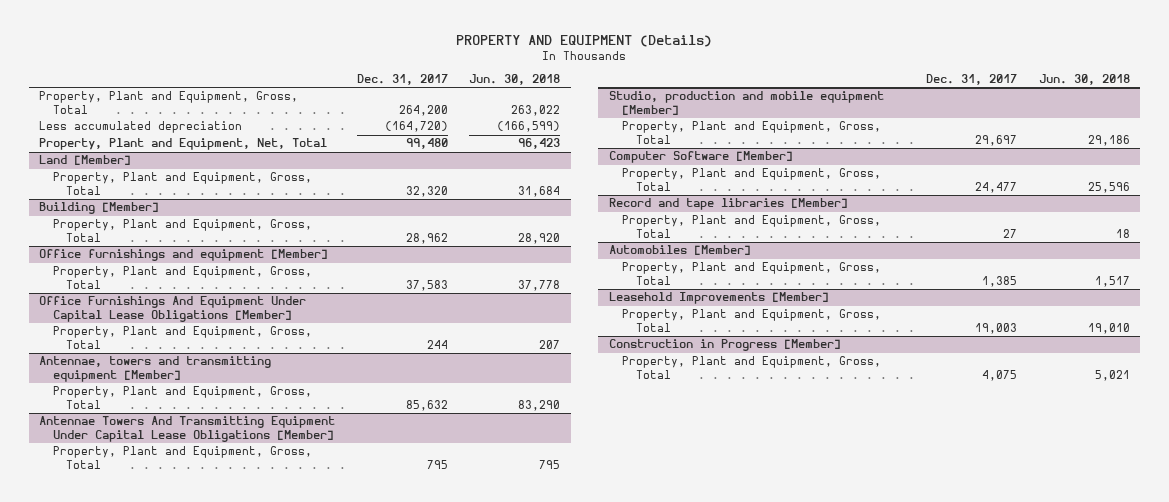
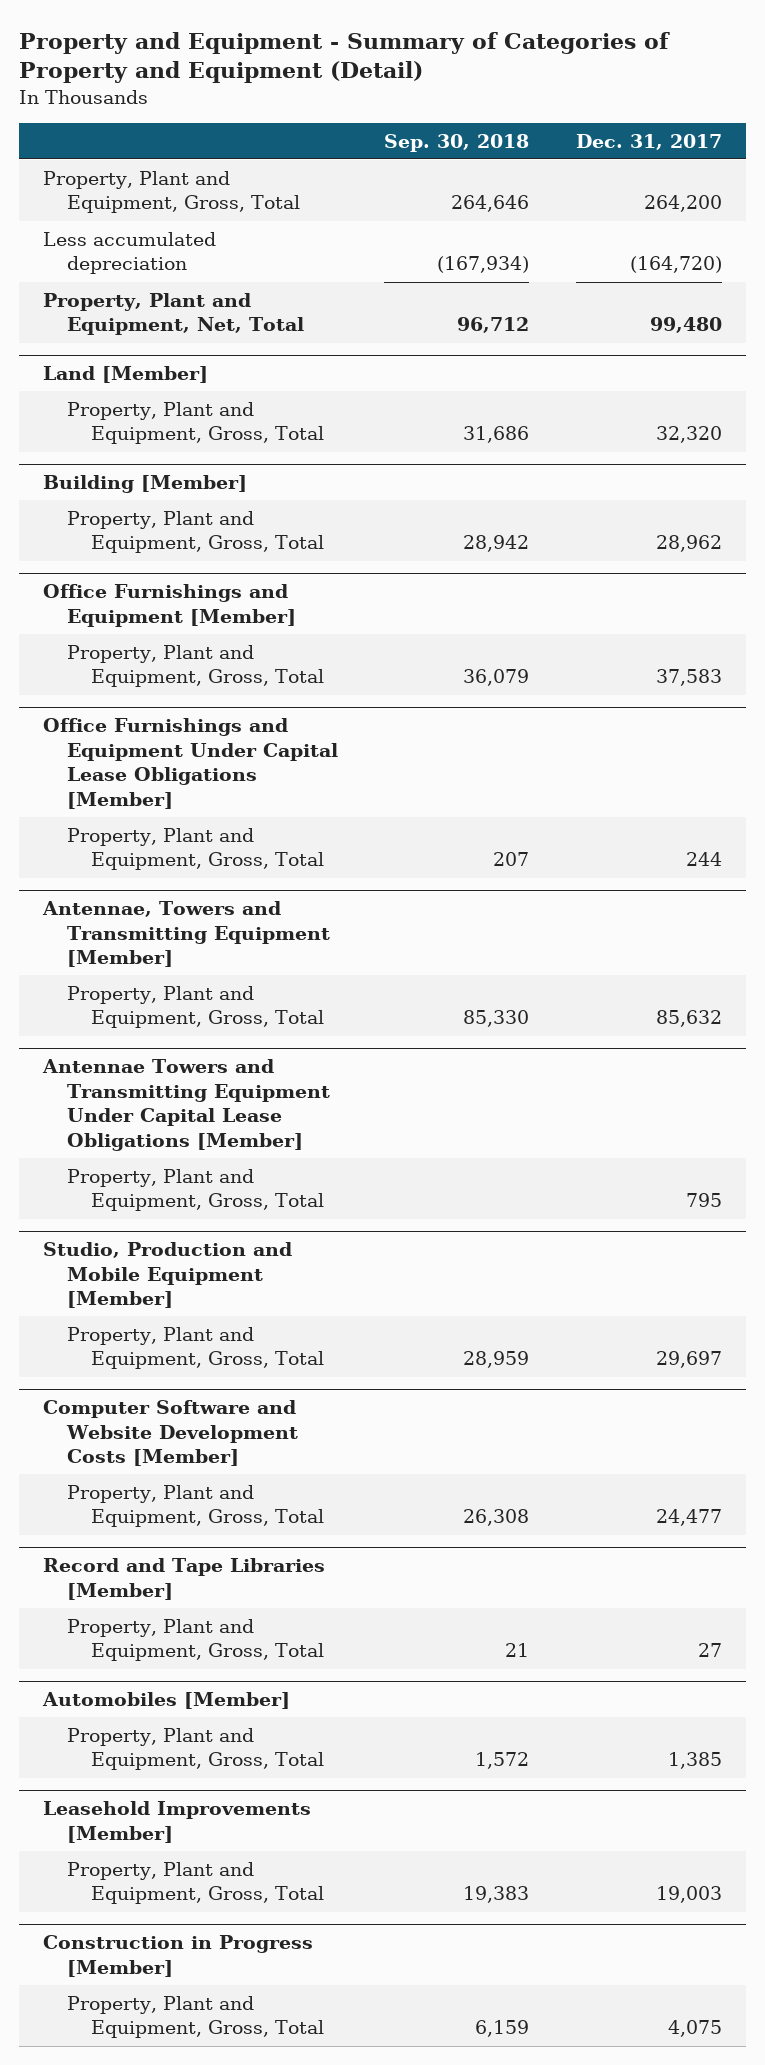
[456,35,713,48] PROPERTY AND EQUIPMENT (Details) -> [19,31,671,84] Property and Equipment - Summary of Categories of Property and Equipment (Detail)
[469,74,561,86] Jun. 30, 2018 -> none
none -> [384,133,530,152] Sep. 30, 2018
[39,249,329,262] Office furnishings and equipment [Member] -> [42,584,296,627] Office Furnishings and Equipment [Member]
[39,296,307,323] Office Furnishings And Equipment Under Capital Lease Obligations [Member] -> [42,718,338,809] Office Furnishings and Equipment Under Capital Lease Obligations [Member]
[39,356,272,383] Antennae, towers and transmitting equipment [Member] -> [41,901,330,968] Antennae, Towers and Transmitting Equipment [Member]
[39,416,336,443] Antennae Towers And Transmitting Equipment Under Capital Lease Obligations [Member] -> [41,1059,330,1151] Antennae Towers and Transmitting Equipment Under Capital Lease Obligations [Member]
[608,91,884,116] Studio, production and mobile equipment [Member] -> [42,1242,292,1309] Studio, Production and Mobile Equipment [Member]
[608,151,793,164] Computer Software [Member] -> none
none -> [42,1400,298,1467] Computer Software and Website Development Costs [Member]
[608,198,848,211] Record and tape libraries [Member] -> [42,1558,325,1600] Record and Tape Libraries [Member]

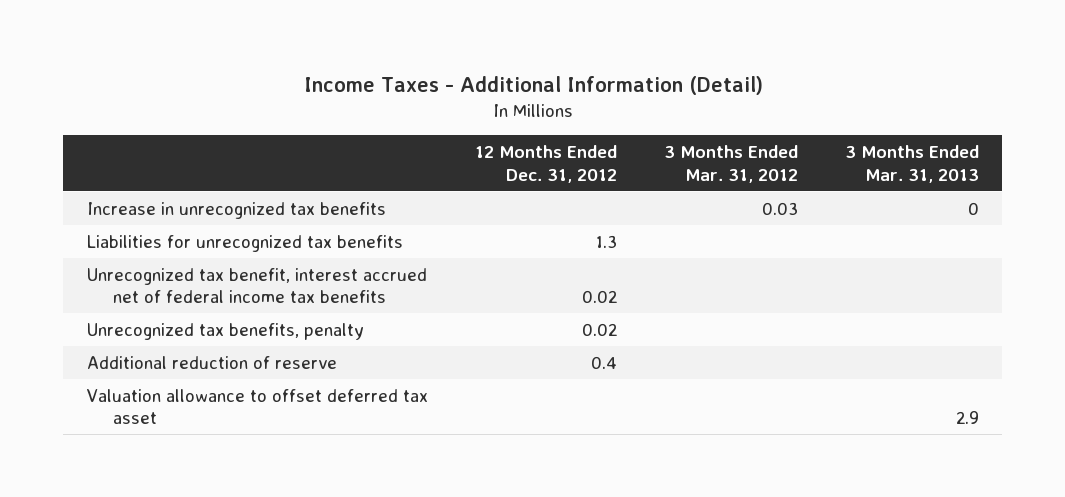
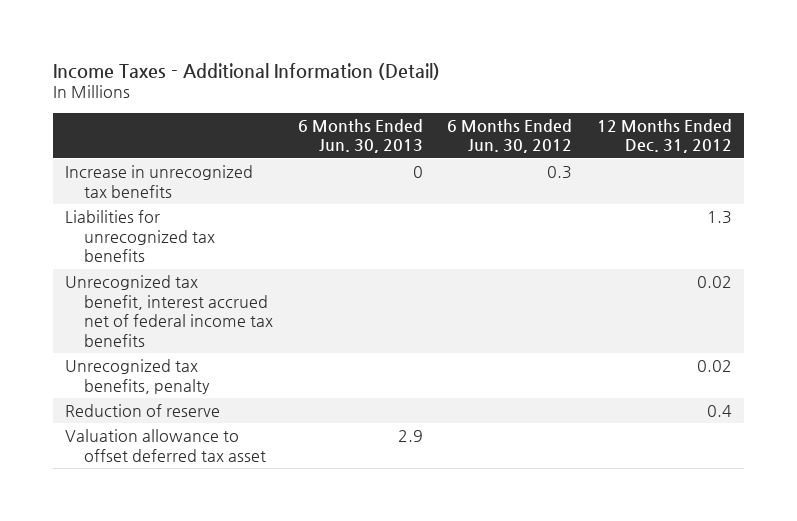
[663,145,798,183] 3 Months Ended Mar. 31, 2012 -> none
[844,145,979,183] 3 Months Ended Mar. 31, 2013 -> none
none -> [297,118,423,154] 6 Months Ended Jun. 30, 2013
none -> [447,118,573,154] 6 Months Ended Jun. 30, 2012
[86,355,337,369] Additional reduction of reserve -> [65,404,221,418] Reduction of reserve

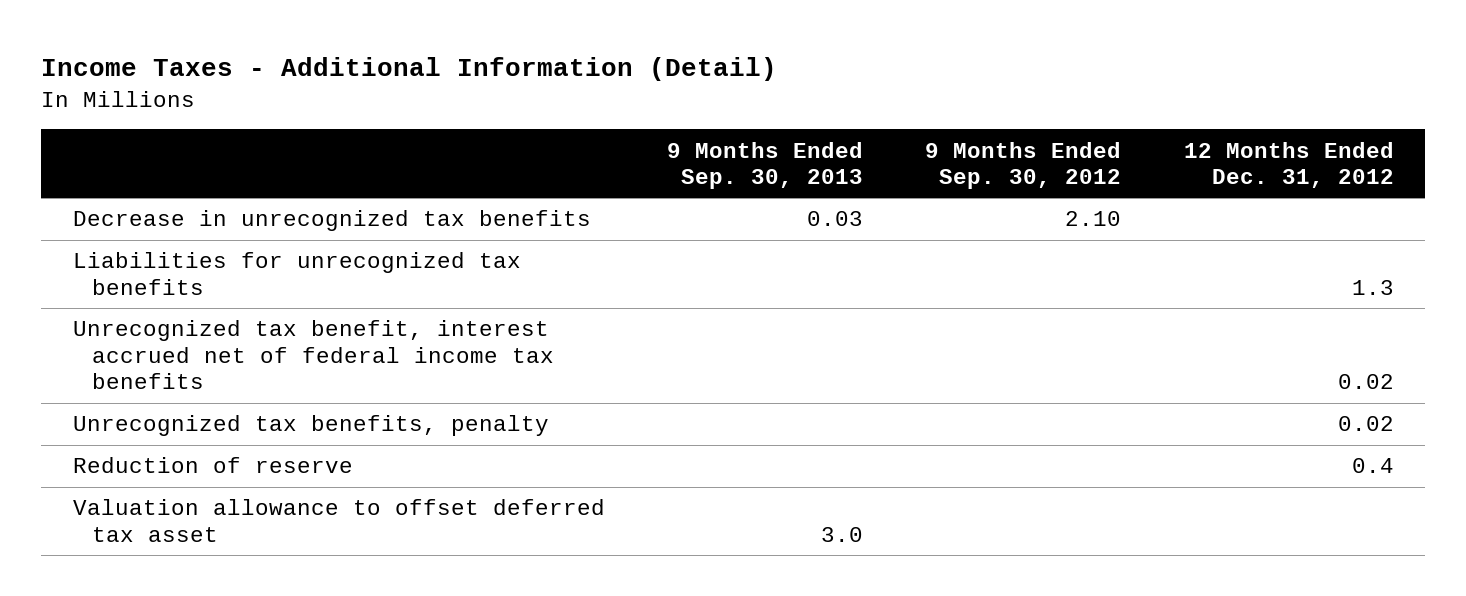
[297,118,423,154] 6 Months Ended Jun. 30, 2013 -> none
[447,118,573,154] 6 Months Ended Jun. 30, 2012 -> none
none -> [666,141,863,190] 9 Months Ended Sep. 30, 2013
none -> [925,141,1122,190] 9 Months Ended Sep. 30, 2012
[65,165,254,198] Increase in unrecognized tax benefits -> [72,210,591,232] Decrease in unrecognized tax benefits

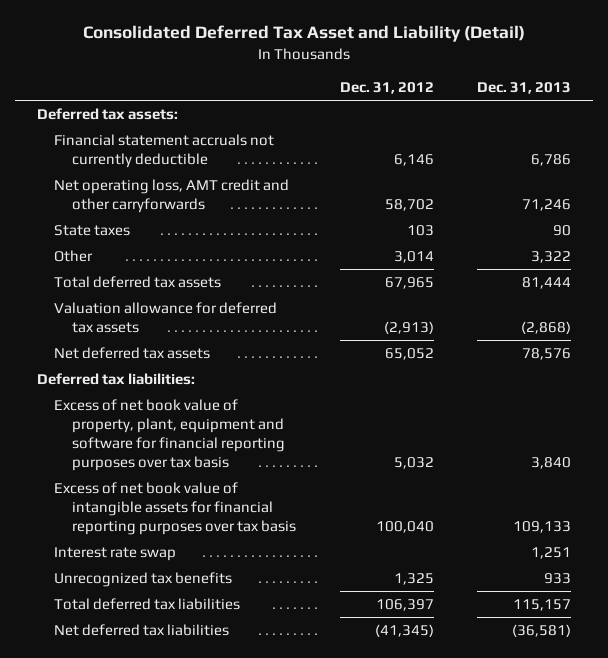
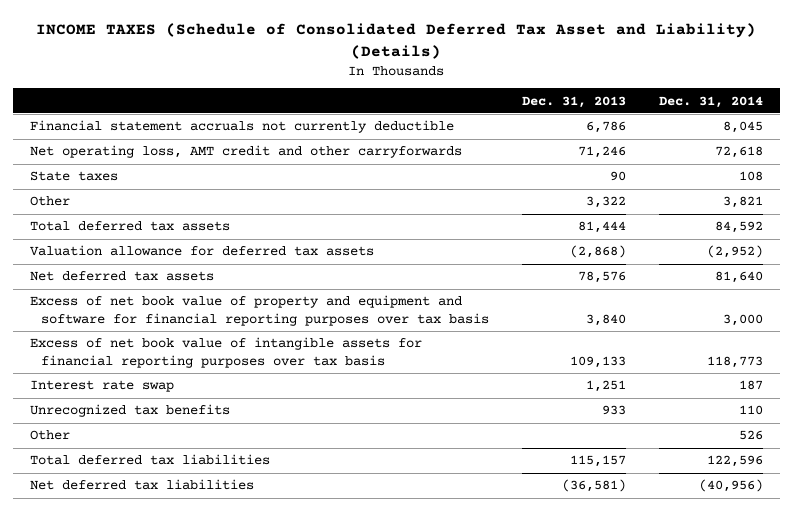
[83,25,526,43] Consolidated Deferred Tax Asset and Liability (Detail) -> [36,23,757,59] INCOME TAXES (Schedule of Consolidated Deferred Tax Asset and Liability) (Details)
[339,82,434,95] Dec. 31, 2012 -> none
none -> [659,95,764,108] Dec. 31, 2014
[36,107,178,120] Deferred tax assets: -> none
[36,372,195,385] Deferred tax liabilities: -> none
[54,398,286,471] Excess of net book value of property, plant, equipment and software for financial reporting purposes over tax basis -> [29,295,489,327] Excess of net book value of property and equipment and software for financial reporting purposes over tax basis
none -> [29,430,70,441] Other

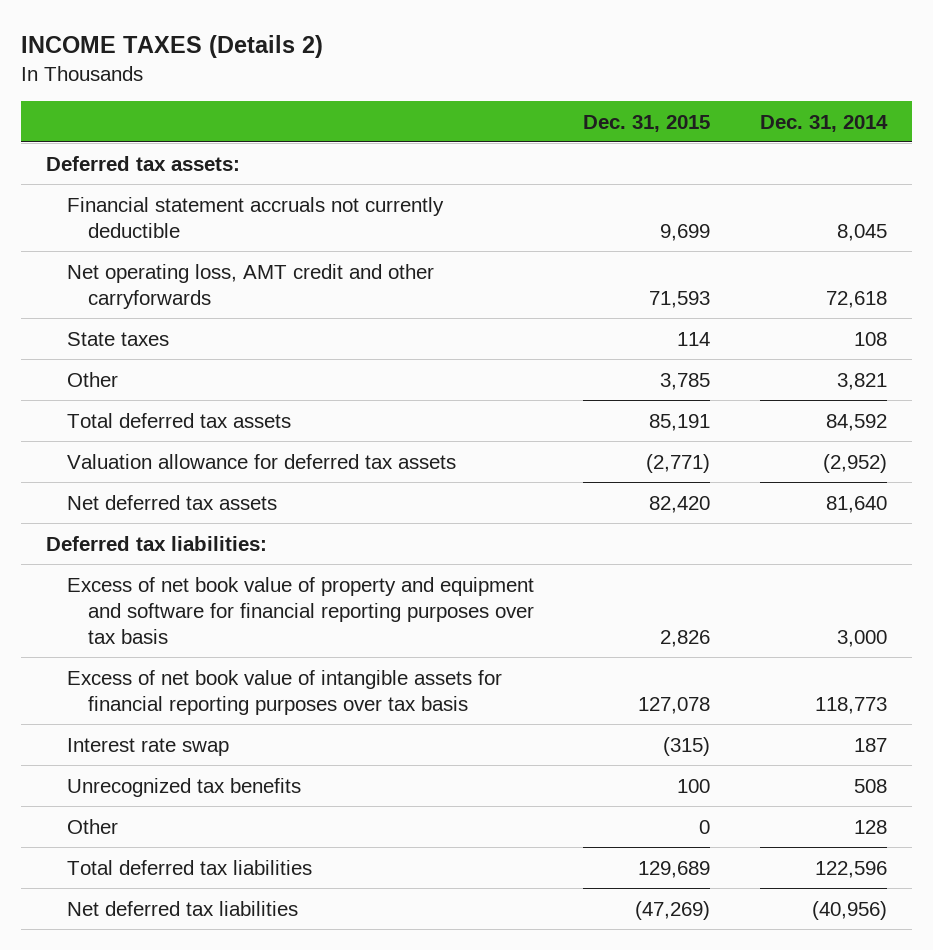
[36,23,757,59] INCOME TAXES (Schedule of Consolidated Deferred Tax Asset and Liability) (Details) -> [21,34,324,58] INCOME TAXES (Details 2)
[521,95,626,108] Dec. 31, 2013 -> none
none -> [583,114,711,132] Dec. 31, 2015
none -> [46,155,241,171] Deferred tax assets:
none -> [46,535,268,551] Deferred tax liabilities:
[739,405,764,416] 110 -> [853,778,887,793] 508
[739,430,764,441] 526 -> [853,819,887,834] 128

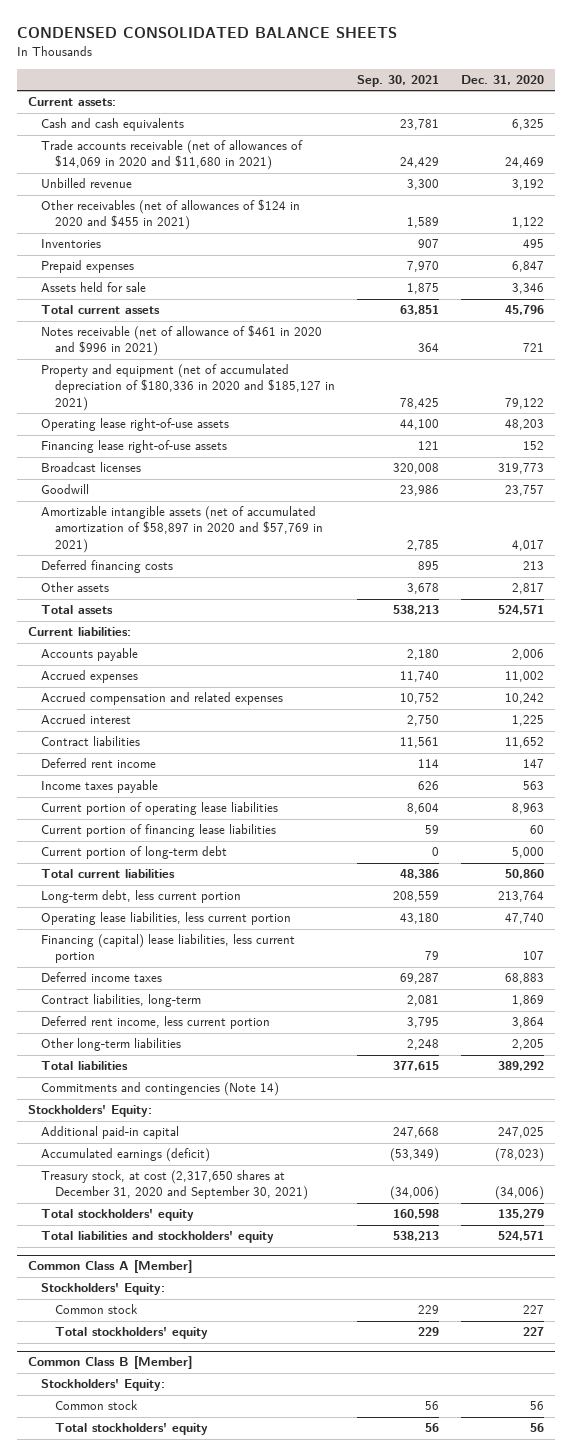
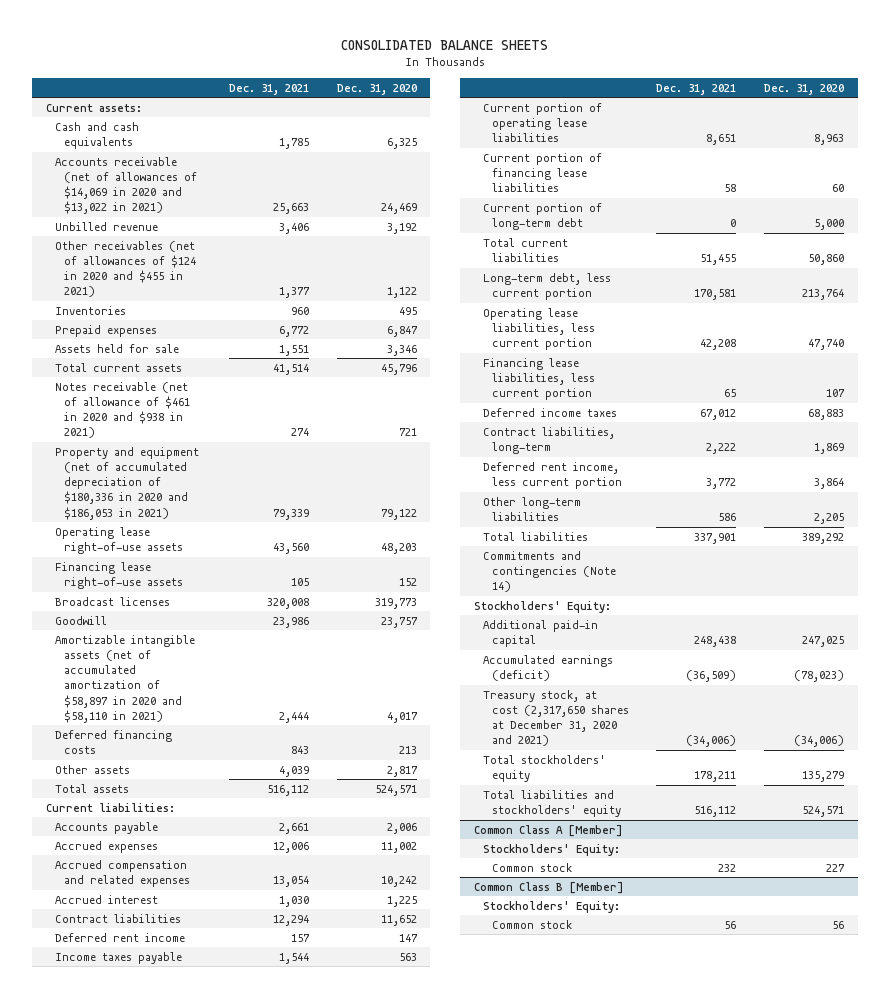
[17,26,398,38] CONDENSED CONSOLIDATED BALANCE SHEETS -> [341,40,549,51] CONSOLIDATED BALANCE SHEETS
[356,75,439,88] Sep. 30, 2021 -> none
none -> [228,83,309,95] Dec. 31, 2021
[41,140,304,171] Trade accounts receivable (net of allowances of $14,069 in 2020 and $11,680 in 2021) -> [54,156,197,215] Accounts receivable (net of allowances of $14,069 in 2020 and $13,022 in 2021)
[41,325,323,357] Notes receivable (net of allowance of $461 in 2020 and $996 in 2021) -> [54,381,190,439] Notes receivable (net of allowance of $461 in 2020 and $938 in 2021)
[41,364,335,411] Property and equipment (net of accumulated depreciation of $180,336 in 2020 and $185,127 in 2021) -> [54,446,199,520] Property and equipment (net of accumulated depreciation of $180,336 in 2020 and $186,053 in 2021)
[41,506,323,553] Amortizable intangible assets (net of accumulated amortization of $58,897 in 2020 and $57,769 in 2021) -> [54,634,195,723] Amortizable intangible assets (net of accumulated amortization of $58,897 in 2020 and $58,110 in 2021)
[41,934,296,964] Financing (capital) lease liabilities, less current portion -> [482,357,595,401] Financing lease liabilities, less current portion
[41,1170,308,1201] Treasury stock, at cost (2,317,650 shares at December 31, 2020 and September 30, 2021) -> [482,689,629,747] Treasury stock, at cost (2,317,650 shares at December 31, 2020 and 2021)
[54,1327,208,1340] Total stockholders' equity -> none
[54,1423,208,1436] Total stockholders' equity -> none

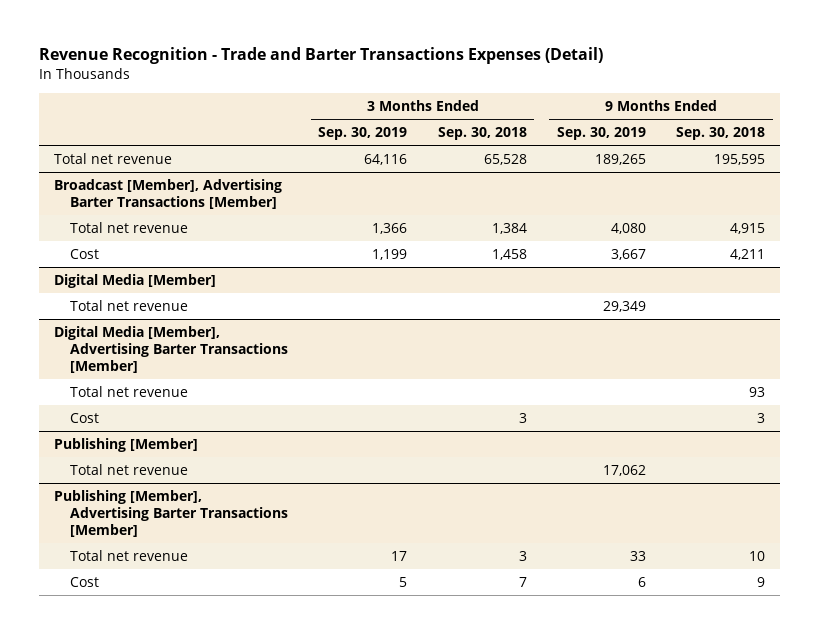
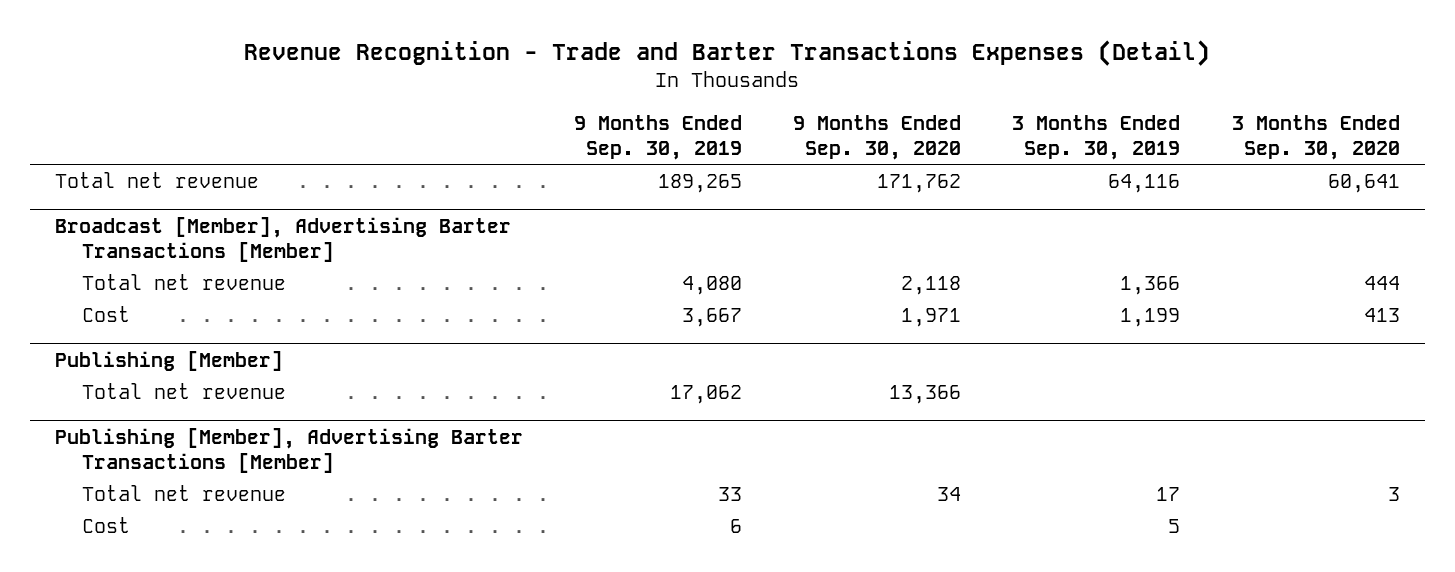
[437,127,527,141] Sep. 30, 2018 -> none
[675,127,765,141] Sep. 30, 2018 -> none
none -> [793,115,962,161] 9 Months Ended Sep. 30, 2020
none -> [1231,115,1400,161] 3 Months Ended Sep. 30, 2020
[53,273,216,288] Digital Media [Member] -> none
[70,299,189,311] Total net revenue -> none
[53,325,289,373] Digital Media [Member], Advertising Barter Transactions [Member] -> none
[70,385,189,397] Total net revenue -> none
[70,412,100,423] Cost -> none

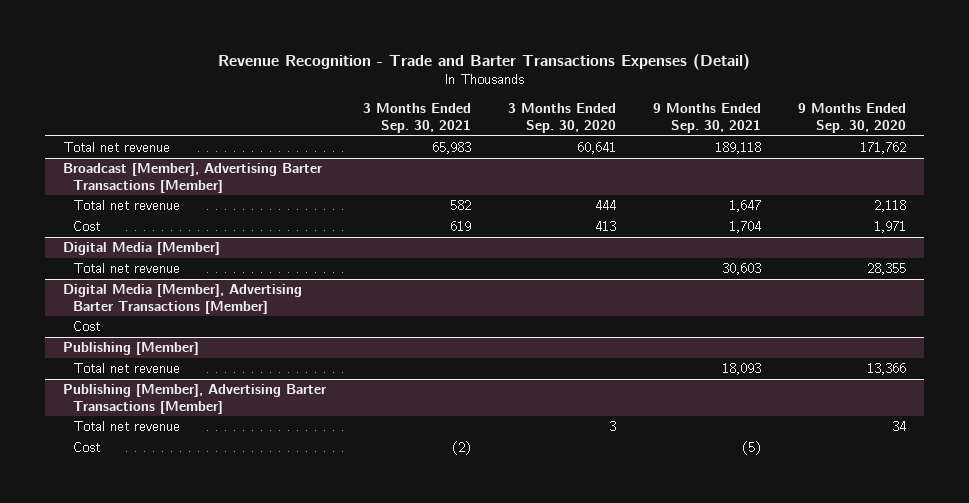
[574,115,743,161] 9 Months Ended Sep. 30, 2019 -> none
[1012,115,1181,161] 3 Months Ended Sep. 30, 2019 -> none
none -> [363,103,472,133] 3 Months Ended Sep. 30, 2021
none -> [652,103,761,133] 9 Months Ended Sep. 30, 2021
none -> [63,242,221,256] Digital Media [Member]
none -> [72,263,180,274] Total net revenue
none -> [63,284,303,314] Digital Media [Member], Advertising Barter Transactions [Member]
none -> [72,321,100,332] Cost

